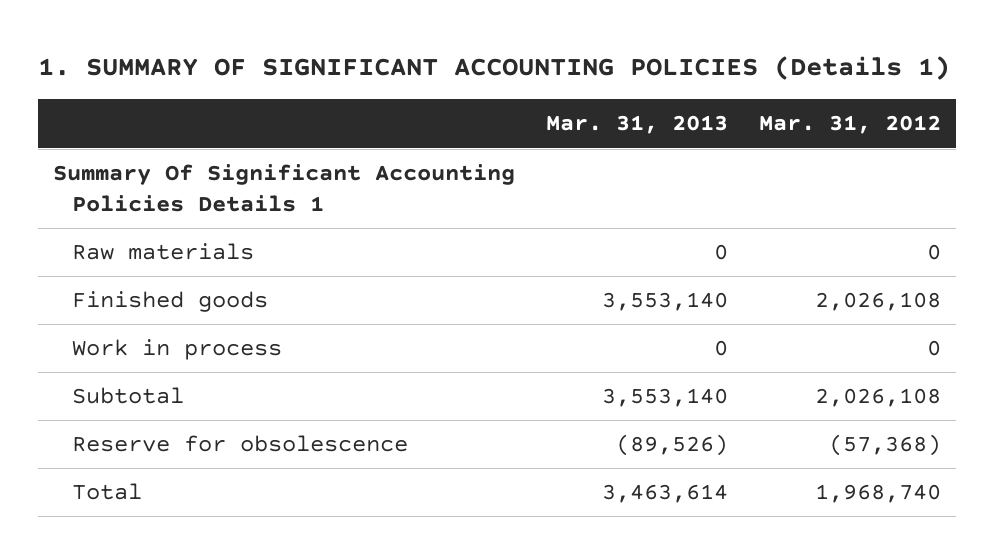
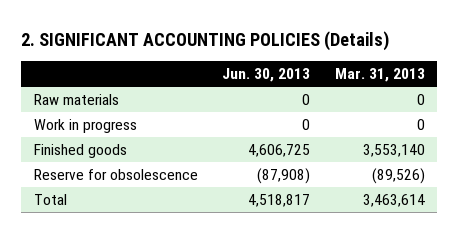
[37,56,950,81] 1. SUMMARY OF SIGNIFICANT ACCOUNTING POLICIES (Details 1) -> [21,30,390,51] 2. SIGNIFICANT ACCOUNTING POLICIES (Details)
[758,115,941,135] Mar. 31, 2012 -> none
none -> [222,68,311,83] Jun. 30, 2013
[53,164,516,212] Summary Of Significant Accounting Policies Details 1 -> none
none -> [33,119,137,134] Work in progress
[72,339,283,361] Work in process -> none
[72,387,185,405] Subtotal -> none

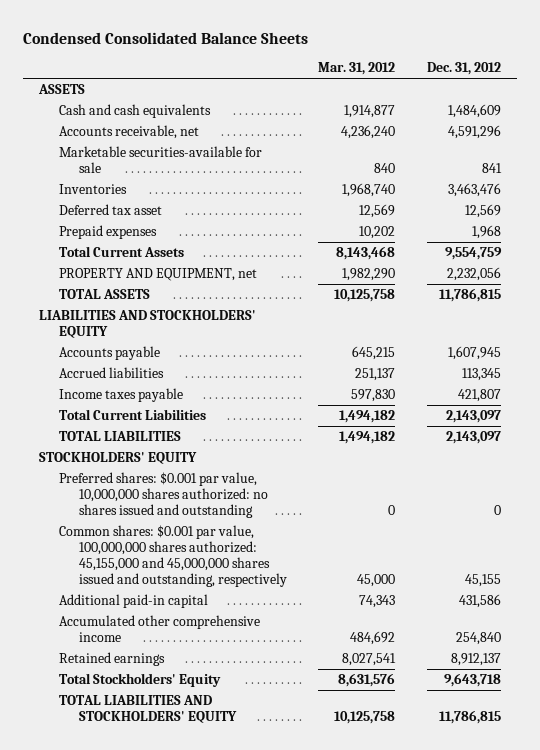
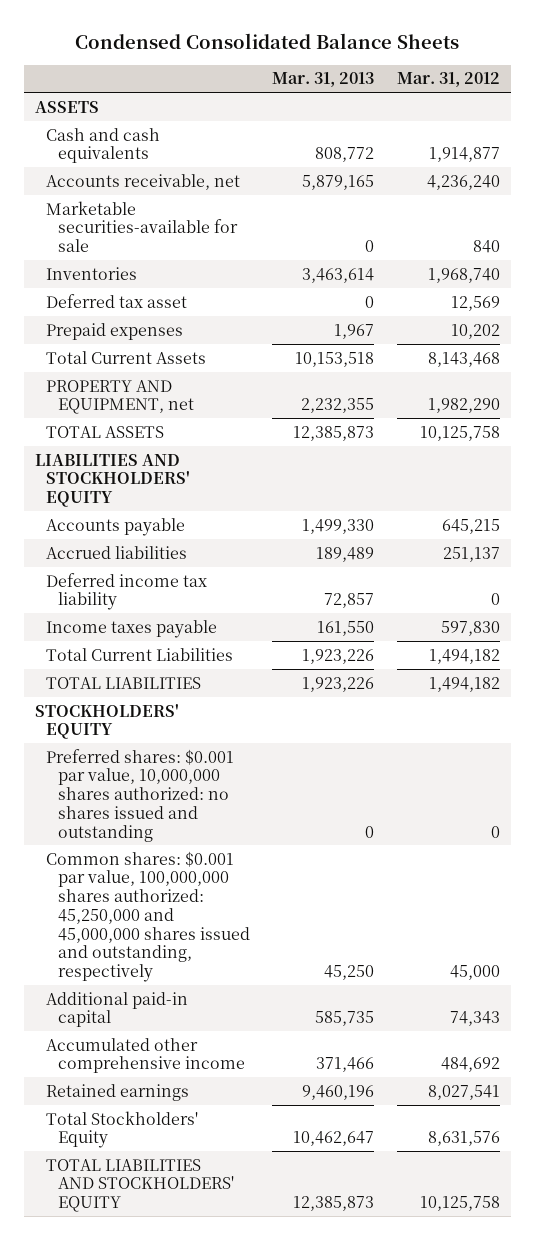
[426,62,501,76] Dec. 31, 2012 -> none
none -> [272,72,375,88] Mar. 31, 2013
none -> [46,572,208,611] Deferred income tax liability
[58,524,287,588] Common shares: $0.001 par value, 100,000,000 shares authorized: 45,155,000 and 45,000,000 shares issued and outstanding, respectively -> [46,850,250,983] Common shares: $0.001 par value, 100,000,000 shares authorized: 45,250,000 and 45,000,000 shares issued and outstanding, respectively

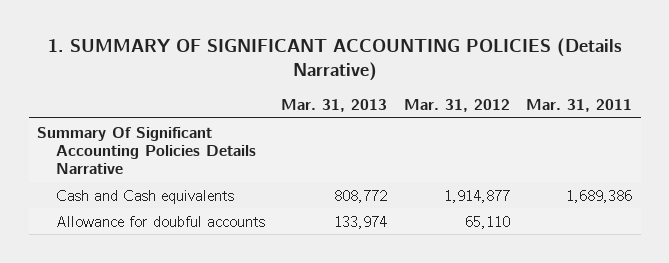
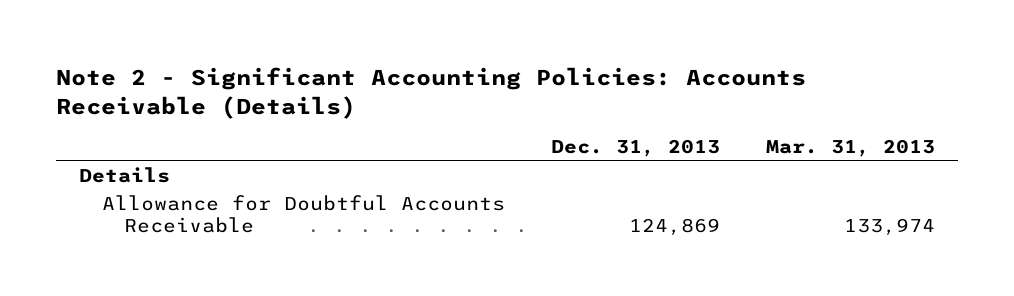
[47,38,622,82] 1. SUMMARY OF SIGNIFICANT ACCOUNTING POLICIES (Details Narrative) -> [56,66,807,119] Note 2 - Significant Accounting Policies: Accounts Receivable (Details)
[403,98,510,112] Mar. 31, 2012 -> none
[526,98,633,112] Mar. 31, 2011 -> none
none -> [550,138,720,157] Dec. 31, 2013
[37,126,256,175] Summary Of Significant Accounting Policies Details Narrative -> none
[55,189,234,204] Cash and Cash equivalents -> none
none -> [79,166,171,183] Details
[55,215,265,227] Allowance for doubful accounts -> [101,194,505,234] Allowance for Doubtful Accounts Receivable

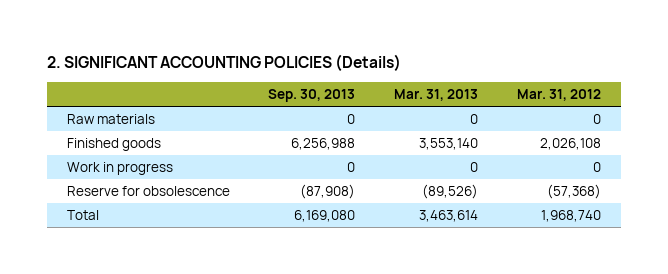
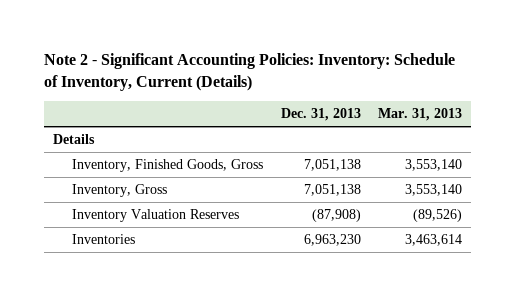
[47,54,402,72] 2. SIGNIFICANT ACCOUNTING POLICIES (Details) -> [43,53,455,91] Note 2 - Significant Accounting Policies: Inventory: Schedule of Inventory, Current (Details)
[268,89,356,103] Sep. 30, 2013 -> none
[517,89,602,102] Mar. 31, 2012 -> none
none -> [280,108,361,122] Dec. 31, 2013
[66,114,155,125] Raw materials -> none
[66,162,173,176] Work in progress -> none
none -> [52,134,95,145] Details
[66,138,161,152] Finished goods -> [72,159,264,173] Inventory, Finished Goods, Gross
none -> [72,184,168,198] Inventory, Gross
[66,186,230,197] Reserve for obsolescence -> [72,209,240,223] Inventory Valuation Reserves
[66,210,99,221] Total -> [72,234,136,245] Inventories

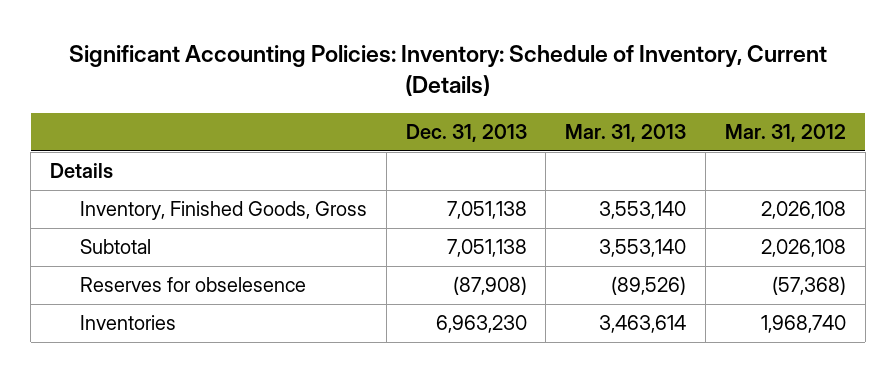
[43,53,455,91] Note 2 - Significant Accounting Policies: Inventory: Schedule of Inventory, Current (Details) -> [68,44,827,97] Significant Accounting Policies: Inventory: Schedule of Inventory, Current (Details)
none -> [724,124,846,143] Mar. 31, 2012
[72,184,168,198] Inventory, Gross -> [79,239,151,255] Subtotal
[72,209,240,223] Inventory Valuation Reserves -> [79,277,306,293] Reserves for obselesence

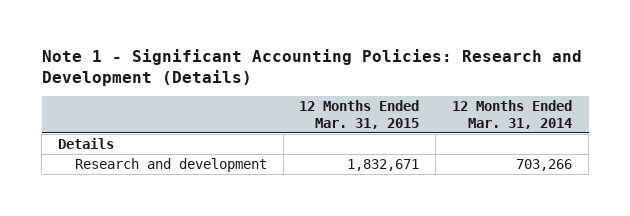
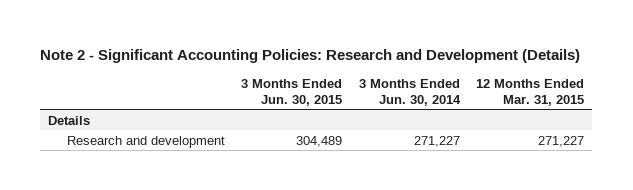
[41,49,582,87] Note 1 - Significant Accounting Policies: Research and Development (Details) -> [40,49,581,64] Note 2 - Significant Accounting Policies: Research and Development (Details)
[452,100,573,129] 12 Months Ended Mar. 31, 2014 -> none
none -> [241,78,343,106] 3 Months Ended Jun. 30, 2015
none -> [358,78,461,106] 3 Months Ended Jun. 30, 2014
[347,158,420,171] 1,832,671 -> [538,135,585,147] 271,227

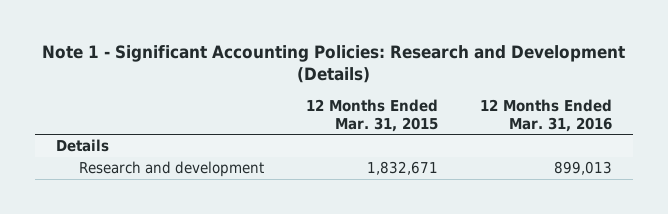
[40,49,581,64] Note 2 - Significant Accounting Policies: Research and Development (Details) -> [41,44,625,84] Note 1 - Significant Accounting Policies: Research and Development (Details)
[241,78,343,106] 3 Months Ended Jun. 30, 2015 -> none
[358,78,461,106] 3 Months Ended Jun. 30, 2014 -> none
none -> [479,99,612,132] 12 Months Ended Mar. 31, 2016
[538,135,585,147] 271,227 -> [366,161,438,176] 1,832,671

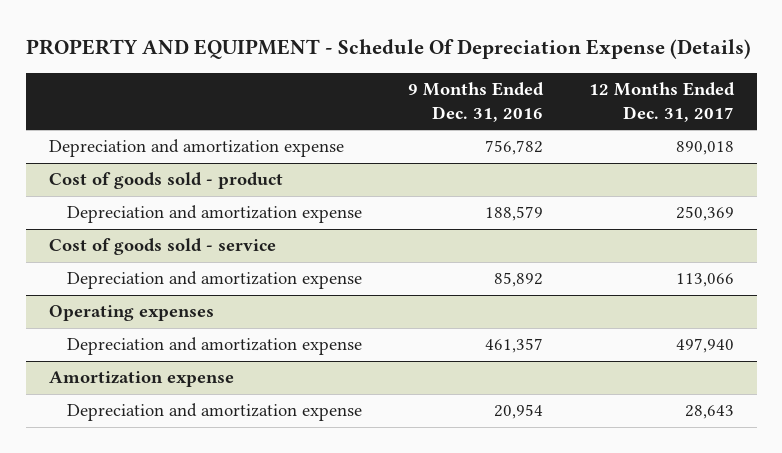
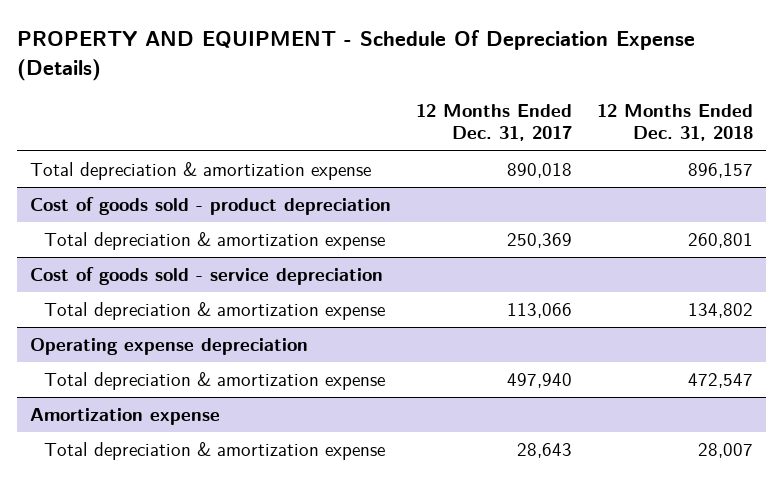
[407,82,544,122] 9 Months Ended Dec. 31, 2016 -> none
none -> [597,104,754,142] 12 Months Ended Dec. 31, 2018
[48,139,344,158] Depreciation and amortization expense -> [29,162,371,181] Total depreciation & amortization expense
[48,172,283,190] Cost of goods sold - product -> [29,197,391,216] Cost of goods sold - product depreciation
[66,205,362,224] Depreciation and amortization expense -> [43,232,385,251] Total depreciation & amortization expense
[48,238,276,256] Cost of goods sold - service -> [29,267,383,286] Cost of goods sold - service depreciation
[66,271,362,290] Depreciation and amortization expense -> [43,302,385,321] Total depreciation & amortization expense
[48,305,214,322] Operating expenses -> [29,338,308,356] Operating expense depreciation
[66,337,362,356] Depreciation and amortization expense -> [43,372,385,391] Total depreciation & amortization expense
[66,403,362,422] Depreciation and amortization expense -> [43,442,385,461] Total depreciation & amortization expense

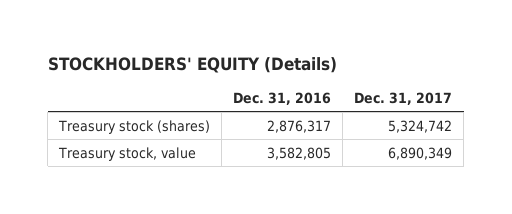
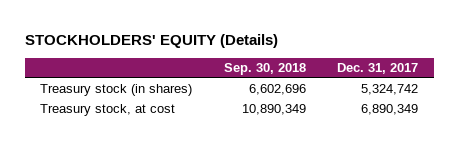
[233,91,332,105] Dec. 31, 2016 -> none
none -> [223,63,306,76] Sep. 30, 2018
[58,119,211,134] Treasury stock (shares) -> [40,84,193,97] Treasury stock (in shares)
[58,146,197,161] Treasury stock, value -> [40,104,176,117] Treasury stock, at cost

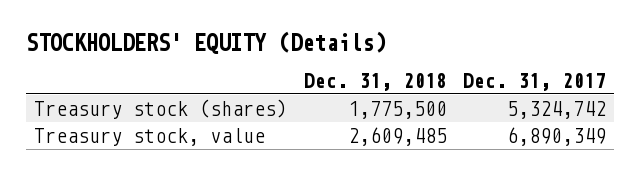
[223,63,306,76] Sep. 30, 2018 -> none
none -> [303,72,447,91] Dec. 31, 2018
[40,84,193,97] Treasury stock (in shares) -> [33,98,287,119] Treasury stock (shares)
[40,104,176,117] Treasury stock, at cost -> [33,127,265,146] Treasury stock, value

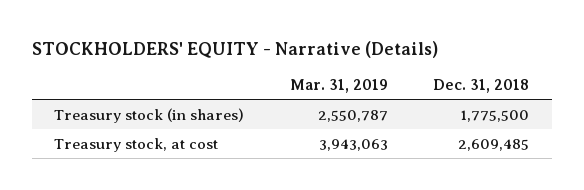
[25,30,386,54] STOCKHOLDERS' EQUITY (Details) -> [31,41,438,59] STOCKHOLDERS' EQUITY - Narrative (Details)
[463,72,607,91] Dec. 31, 2017 -> none
none -> [289,79,388,94] Mar. 31, 2019
[33,98,287,119] Treasury stock (shares) -> [54,107,245,123] Treasury stock (in shares)
[33,127,265,146] Treasury stock, value -> [54,137,219,152] Treasury stock, at cost

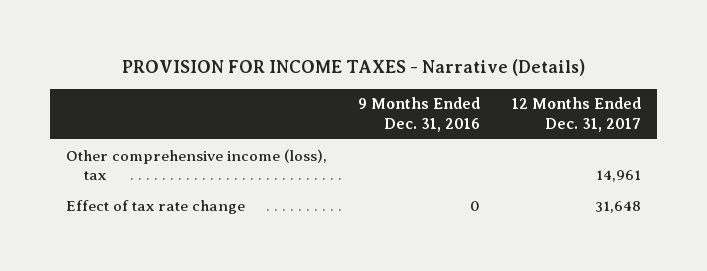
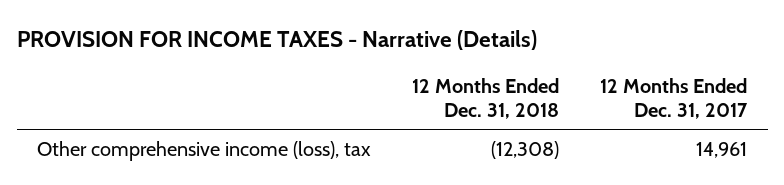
[358,97,481,132] 9 Months Ended Dec. 31, 2016 -> none
none -> [411,77,559,120] 12 Months Ended Dec. 31, 2018
[65,199,245,214] Effect of tax rate change -> none

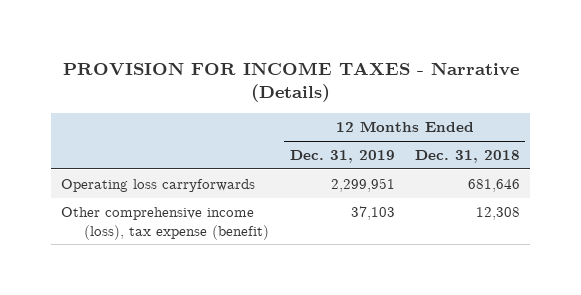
[599,77,748,120] 12 Months Ended Dec. 31, 2017 -> none
none -> [289,150,395,164] Dec. 31, 2019
none -> [61,179,256,193] Operating loss carryforwards
[37,140,372,161] Other comprehensive income (loss), tax -> [61,207,270,240] Other comprehensive income (loss), tax expense (benefit)
[490,140,559,159] (12,308) -> [476,207,521,221] 12,308

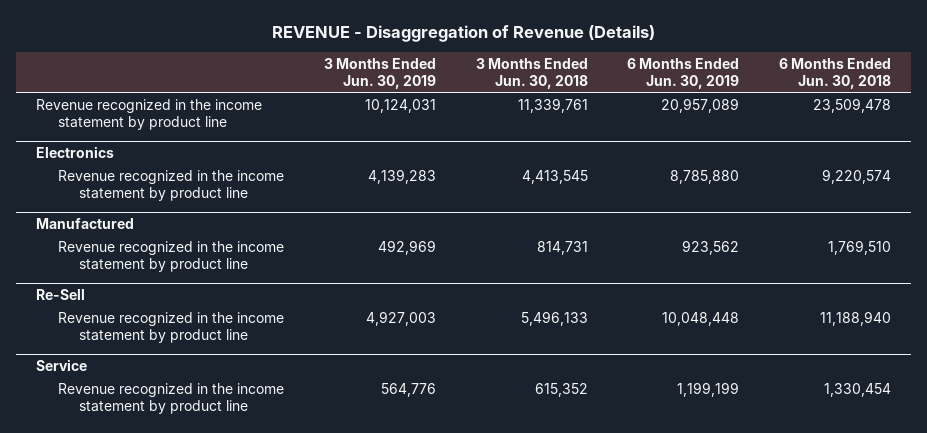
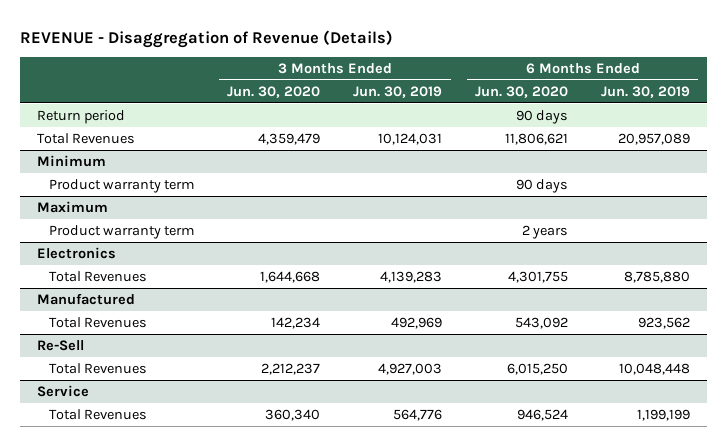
[475,57,588,89] 3 Months Ended Jun. 30, 2018 -> none
[779,57,892,89] 6 Months Ended Jun. 30, 2018 -> none
none -> [227,85,321,98] Jun. 30, 2020
none -> [475,85,569,98] Jun. 30, 2020
none -> [36,109,125,124] Return period
[35,98,262,130] Revenue recognized in the income statement by product line -> [36,132,135,144] Total Revenues
none -> [36,154,106,167] Minimum
none -> [48,178,195,193] Product warranty term
none -> [36,200,108,213] Maximum
none -> [48,224,195,239] Product warranty term
[57,169,284,201] Revenue recognized in the income statement by product line -> [48,270,147,282] Total Revenues
[57,240,284,272] Revenue recognized in the income statement by product line -> [48,316,147,328] Total Revenues
[57,311,284,343] Revenue recognized in the income statement by product line -> [48,362,147,374] Total Revenues
[57,382,284,414] Revenue recognized in the income statement by product line -> [48,408,147,420] Total Revenues

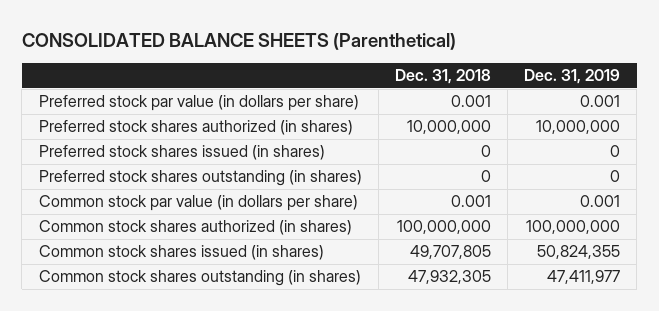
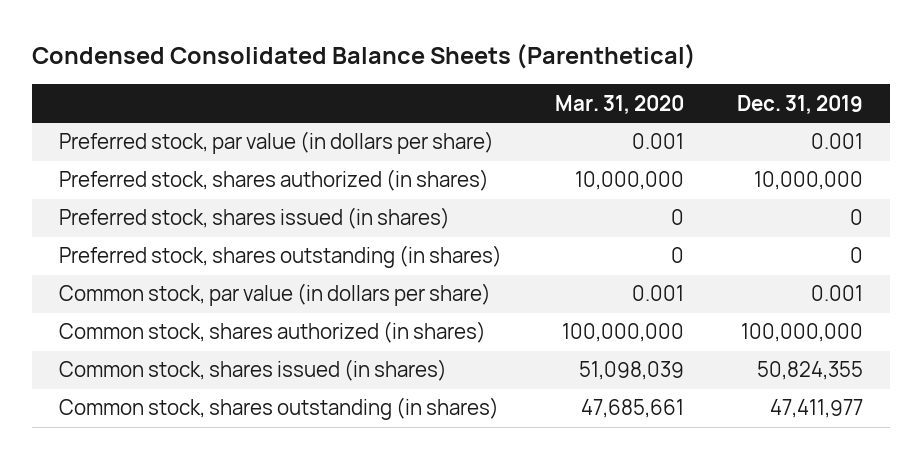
[21,32,456,50] CONSOLIDATED BALANCE SHEETS (Parenthetical) -> [32,43,697,69] Condensed Consolidated Balance Sheets (Parenthetical)
[394,69,491,85] Dec. 31, 2018 -> none
none -> [555,94,685,114] Mar. 31, 2020
[38,95,359,112] Preferred stock par value (in dollars per share) -> [58,131,494,155] Preferred stock, par value (in dollars per share)
[38,120,353,136] Preferred stock shares authorized (in shares) -> [58,169,489,192] Preferred stock, shares authorized (in shares)
[38,145,325,161] Preferred stock shares issued (in shares) -> [58,207,450,230] Preferred stock, shares issued (in shares)
[38,170,362,187] Preferred stock shares outstanding (in shares) -> [58,245,502,269] Preferred stock, shares outstanding (in shares)
[38,195,358,212] Common stock par value (in dollars per share) -> [58,283,491,307] Common stock, par value (in dollars per share)
[38,220,352,236] Common stock shares authorized (in shares) -> [58,321,486,344] Common stock, shares authorized (in shares)
[38,245,324,261] Common stock shares issued (in shares) -> [58,359,447,382] Common stock, shares issued (in shares)
[38,270,361,287] Common stock shares outstanding (in shares) -> [58,397,499,421] Common stock, shares outstanding (in shares)

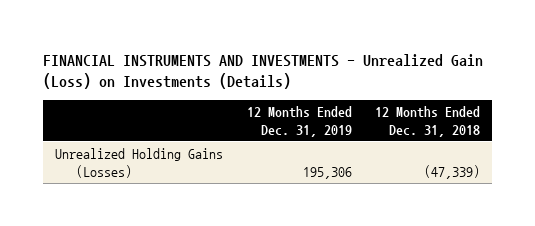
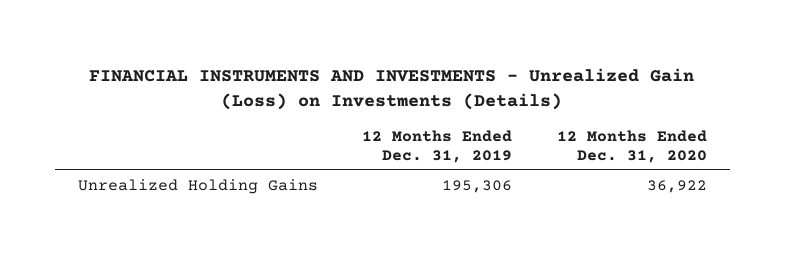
[375,105,481,137] 12 Months Ended Dec. 31, 2018 -> none
none -> [557,130,708,164] 12 Months Ended Dec. 31, 2020
[54,147,223,178] Unrealized Holding Gains (Losses) -> [77,179,318,195] Unrealized Holding Gains

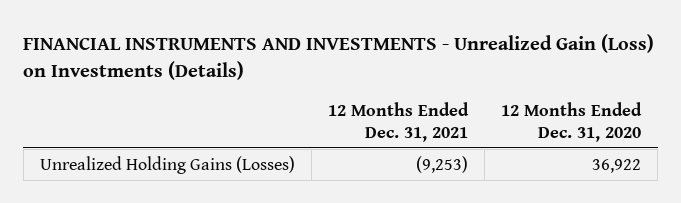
[362,130,513,164] 12 Months Ended Dec. 31, 2019 -> none
none -> [328,101,470,142] 12 Months Ended Dec. 31, 2021
[77,179,318,195] Unrealized Holding Gains -> [39,155,295,174] Unrealized Holding Gains (Losses)

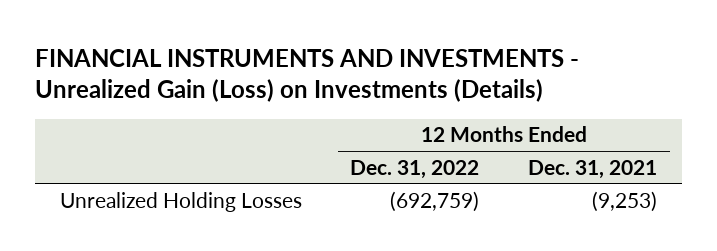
[501,101,643,142] 12 Months Ended Dec. 31, 2020 -> none
none -> [350,159,480,179] Dec. 31, 2022
[39,155,295,174] Unrealized Holding Gains (Losses) -> [59,191,302,212] Unrealized Holding Losses

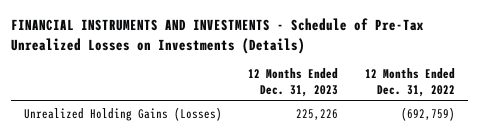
[35,48,580,103] FINANCIAL INSTRUMENTS AND INVESTMENTS - Unrealized Gain (Loss) on Investments (Details) -> [10,18,424,55] FINANCIAL INSTRUMENTS AND INVESTMENTS - Schedule of Pre-Tax Unrealized Losses on Investments (Details)
[528,159,658,179] Dec. 31, 2021 -> none
none -> [248,68,339,98] 12 Months Ended Dec. 31, 2023
[59,191,302,212] Unrealized Holding Losses -> [23,106,222,121] Unrealized Holding Gains (Losses)

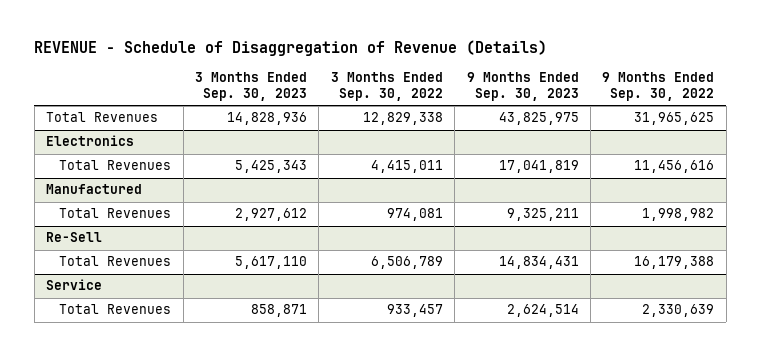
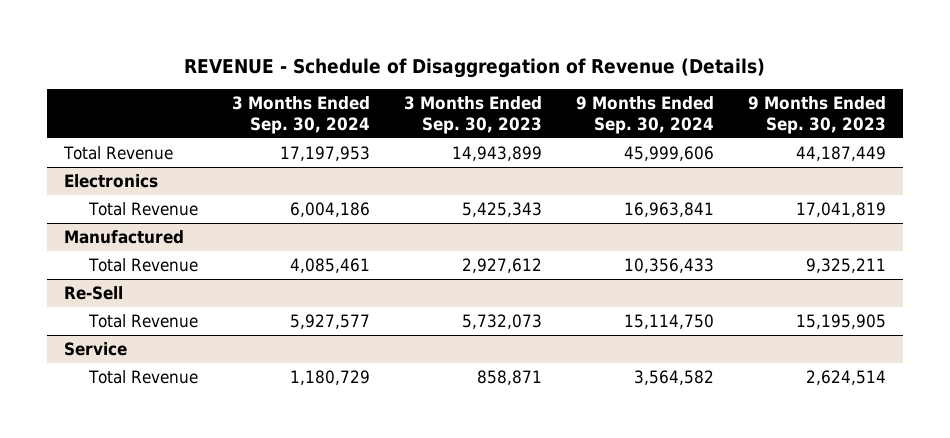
[330,72,443,101] 3 Months Ended Sep. 30, 2022 -> none
[602,72,715,101] 9 Months Ended Sep. 30, 2022 -> none
none -> [232,96,371,134] 3 Months Ended Sep. 30, 2024
none -> [576,96,715,134] 9 Months Ended Sep. 30, 2024
[46,112,159,123] Total Revenues -> [63,145,174,160] Total Revenue
[226,112,307,126] 14,828,936 -> [452,145,543,161] 14,943,899
[498,112,579,126] 43,825,975 -> [795,145,886,161] 44,187,449
[59,160,172,171] Total Revenues -> [88,201,199,216] Total Revenue
[59,208,172,219] Total Revenues -> [88,257,199,272] Total Revenue
[59,256,172,267] Total Revenues -> [88,313,199,328] Total Revenue
[234,256,307,270] 5,617,110 -> [462,313,543,329] 5,732,073
[498,256,579,270] 14,834,431 -> [795,313,886,329] 15,195,905
[59,304,172,315] Total Revenues -> [88,369,199,384] Total Revenue

